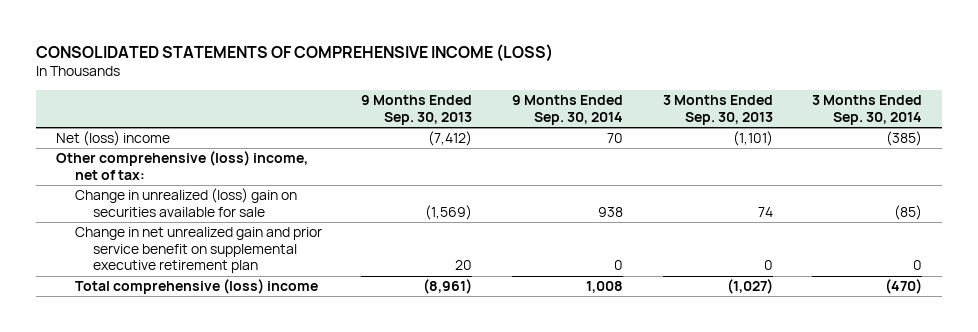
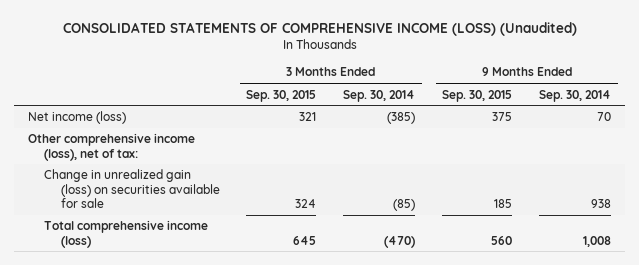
[36,43,554,62] CONSOLIDATED STATEMENTS OF COMPREHENSIVE INCOME (LOSS) -> [62,21,577,36] CONSOLIDATED STATEMENTS OF COMPREHENSIVE INCOME (LOSS) (Unaudited)
[361,95,473,126] 9 Months Ended Sep. 30, 2013 -> none
[662,95,773,126] 3 Months Ended Sep. 30, 2013 -> none
none -> [246,89,317,102] Sep. 30, 2015
none -> [442,89,513,102] Sep. 30, 2015
[74,227,322,274] Change in net unrealized gain and prior service benefit on supplemental executive retirement plan -> none
[56,131,171,147] Net (loss) income -> [27,111,126,125] Net income (loss)
[56,151,309,180] Other comprehensive (loss) income, net of tax: -> [27,133,195,161] Other comprehensive income (loss), net of tax:
[74,188,297,217] Change in unrealized (loss) gain on securities available for sale -> [44,169,220,208] Change in unrealized gain (loss) on securities available for sale
[74,279,318,295] Total comprehensive (loss) income -> [44,220,209,248] Total comprehensive income (loss)

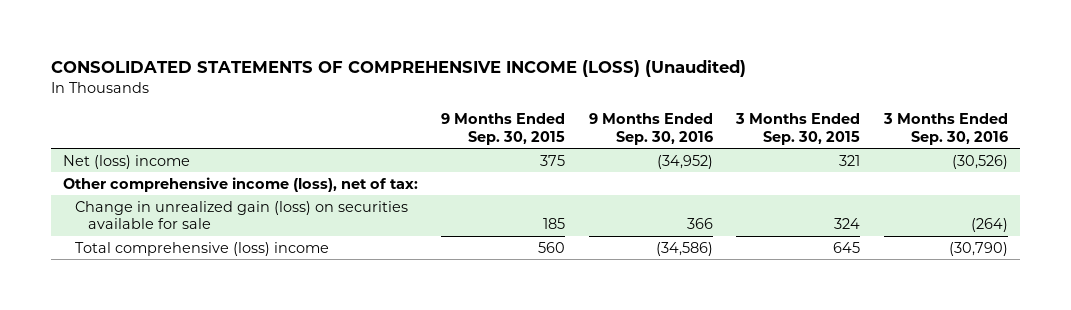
[343,89,416,102] Sep. 30, 2014 -> none
[539,89,612,102] Sep. 30, 2014 -> none
none -> [588,113,713,145] 9 Months Ended Sep. 30, 2016
none -> [883,113,1009,145] 3 Months Ended Sep. 30, 2016
[27,111,126,125] Net income (loss) -> [62,154,190,169] Net (loss) income
[44,220,209,248] Total comprehensive income (loss) -> [75,241,330,256] Total comprehensive (loss) income

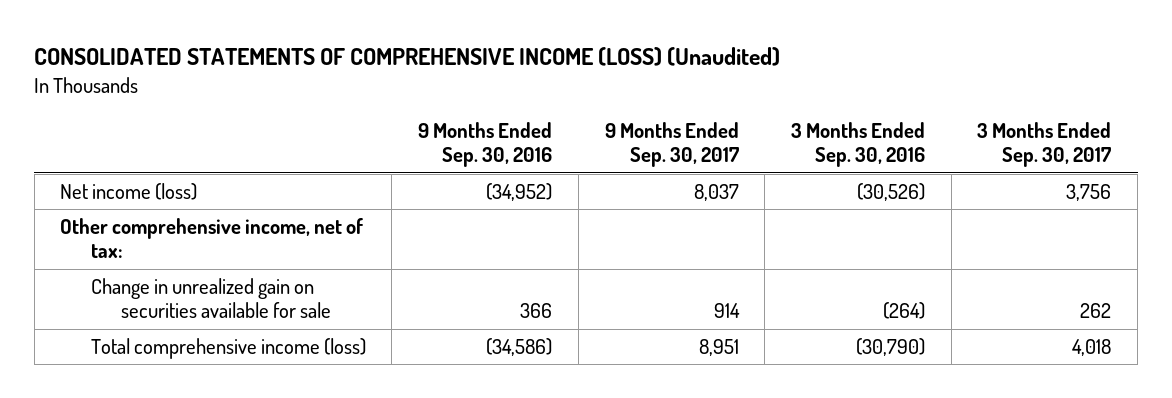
[441,113,566,145] 9 Months Ended Sep. 30, 2015 -> none
[735,113,861,145] 3 Months Ended Sep. 30, 2015 -> none
none -> [604,122,739,168] 9 Months Ended Sep. 30, 2017
none -> [977,122,1112,168] 3 Months Ended Sep. 30, 2017
[62,154,190,169] Net (loss) income -> [60,183,198,201] Net income (loss)
[62,176,418,192] Other comprehensive income (loss), net of tax: -> [60,218,364,259] Other comprehensive income, net of tax:
[75,200,409,230] Change in unrealized gain (loss) on securities available for sale -> [90,278,332,319] Change in unrealized gain on securities available for sale
[75,241,330,256] Total comprehensive (loss) income -> [90,338,366,360] Total comprehensive income (loss)

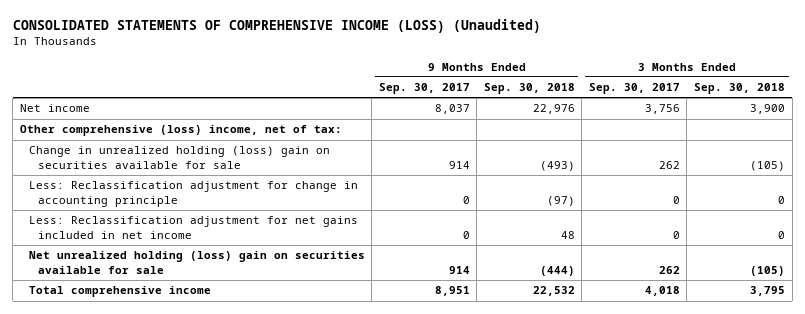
[418,122,553,168] 9 Months Ended Sep. 30, 2016 -> none
[790,122,925,168] 3 Months Ended Sep. 30, 2016 -> none
none -> [483,83,575,95] Sep. 30, 2018
none -> [693,83,785,95] Sep. 30, 2018
[60,183,198,201] Net income (loss) -> [19,104,90,113] Net income
[60,218,364,259] Other comprehensive income, net of tax: -> [19,125,342,137] Other comprehensive (loss) income, net of tax:
[90,278,332,319] Change in unrealized gain on securities available for sale -> [28,146,330,169] Change in unrealized holding (loss) gain on securities available for sale
none -> [28,181,358,207] Less: Reclassification adjustment for change in accounting principle
none -> [28,216,358,239] Less: Reclassification adjustment for net gains included in net income
none -> [28,251,365,274] Net unrealized holding (loss) gain on securities available for sale
[90,338,366,360] Total comprehensive income (loss) -> [28,286,211,298] Total comprehensive income

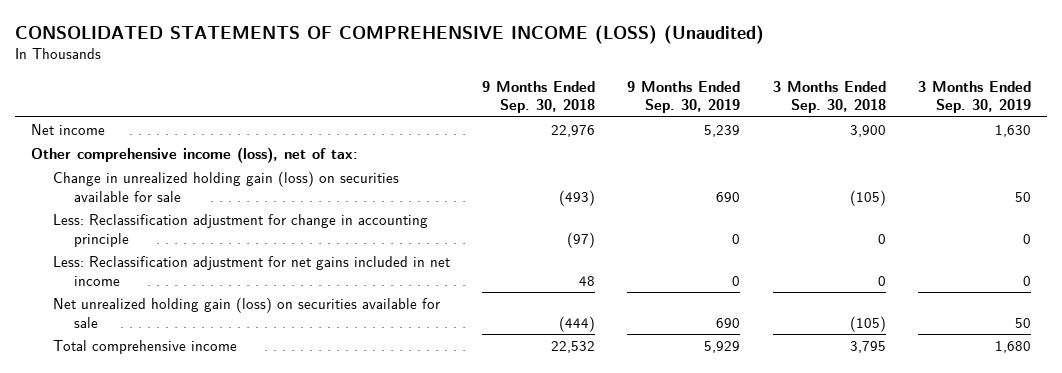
[378,83,470,95] Sep. 30, 2017 -> none
[588,83,680,95] Sep. 30, 2017 -> none
none -> [627,80,741,114] 9 Months Ended Sep. 30, 2019
none -> [917,80,1031,114] 3 Months Ended Sep. 30, 2019
[19,125,342,137] Other comprehensive (loss) income, net of tax: -> [31,147,359,164] Other comprehensive income (loss), net of tax:
[28,146,330,169] Change in unrealized holding (loss) gain on securities available for sale -> [52,171,399,202] Change in unrealized holding gain (loss) on securities available for sale
[28,251,365,274] Net unrealized holding (loss) gain on securities available for sale -> [52,297,440,328] Net unrealized holding gain (loss) on securities available for sale

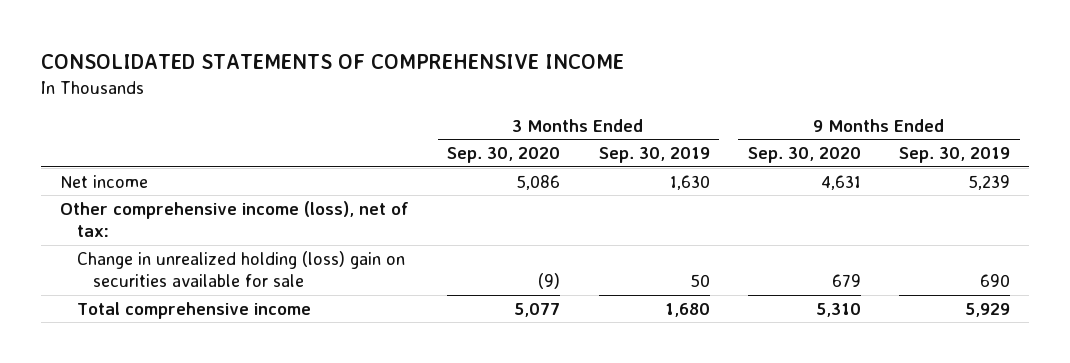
[15,24,765,44] CONSOLIDATED STATEMENTS OF COMPREHENSIVE INCOME (LOSS) (Unaudited) -> [40,54,624,70] CONSOLIDATED STATEMENTS OF COMPREHENSIVE INCOME
[481,80,595,114] 9 Months Ended Sep. 30, 2018 -> none
[772,80,886,114] 3 Months Ended Sep. 30, 2018 -> none
none -> [447,147,561,164] Sep. 30, 2020
none -> [747,147,861,164] Sep. 30, 2020
[52,214,428,247] Less: Reclassification adjustment for change in accounting principle -> none
[52,256,450,286] Less: Reclassification adjustment for net gains included in net income -> none
[52,297,440,328] Net unrealized holding gain (loss) on securities available for sale -> none
[52,171,399,202] Change in unrealized holding gain (loss) on securities available for sale -> [76,250,405,288] Change in unrealized holding (loss) gain on securities available for sale

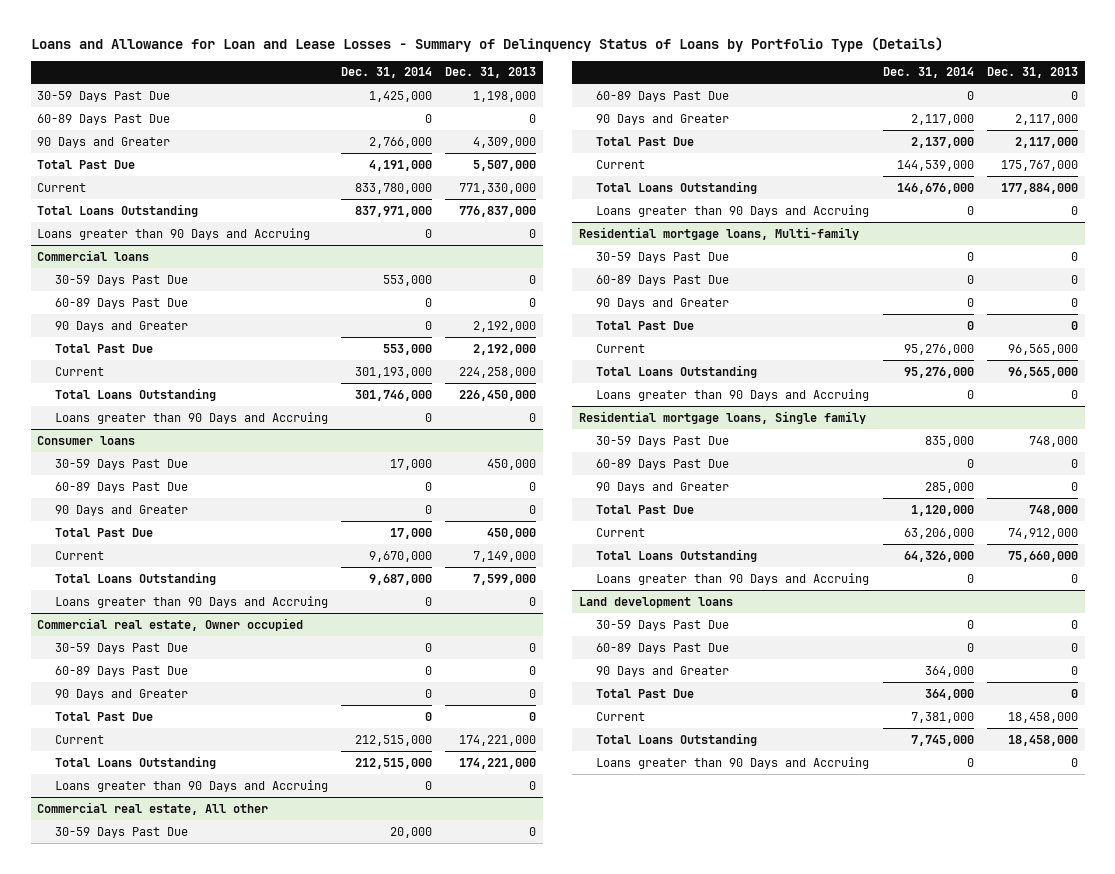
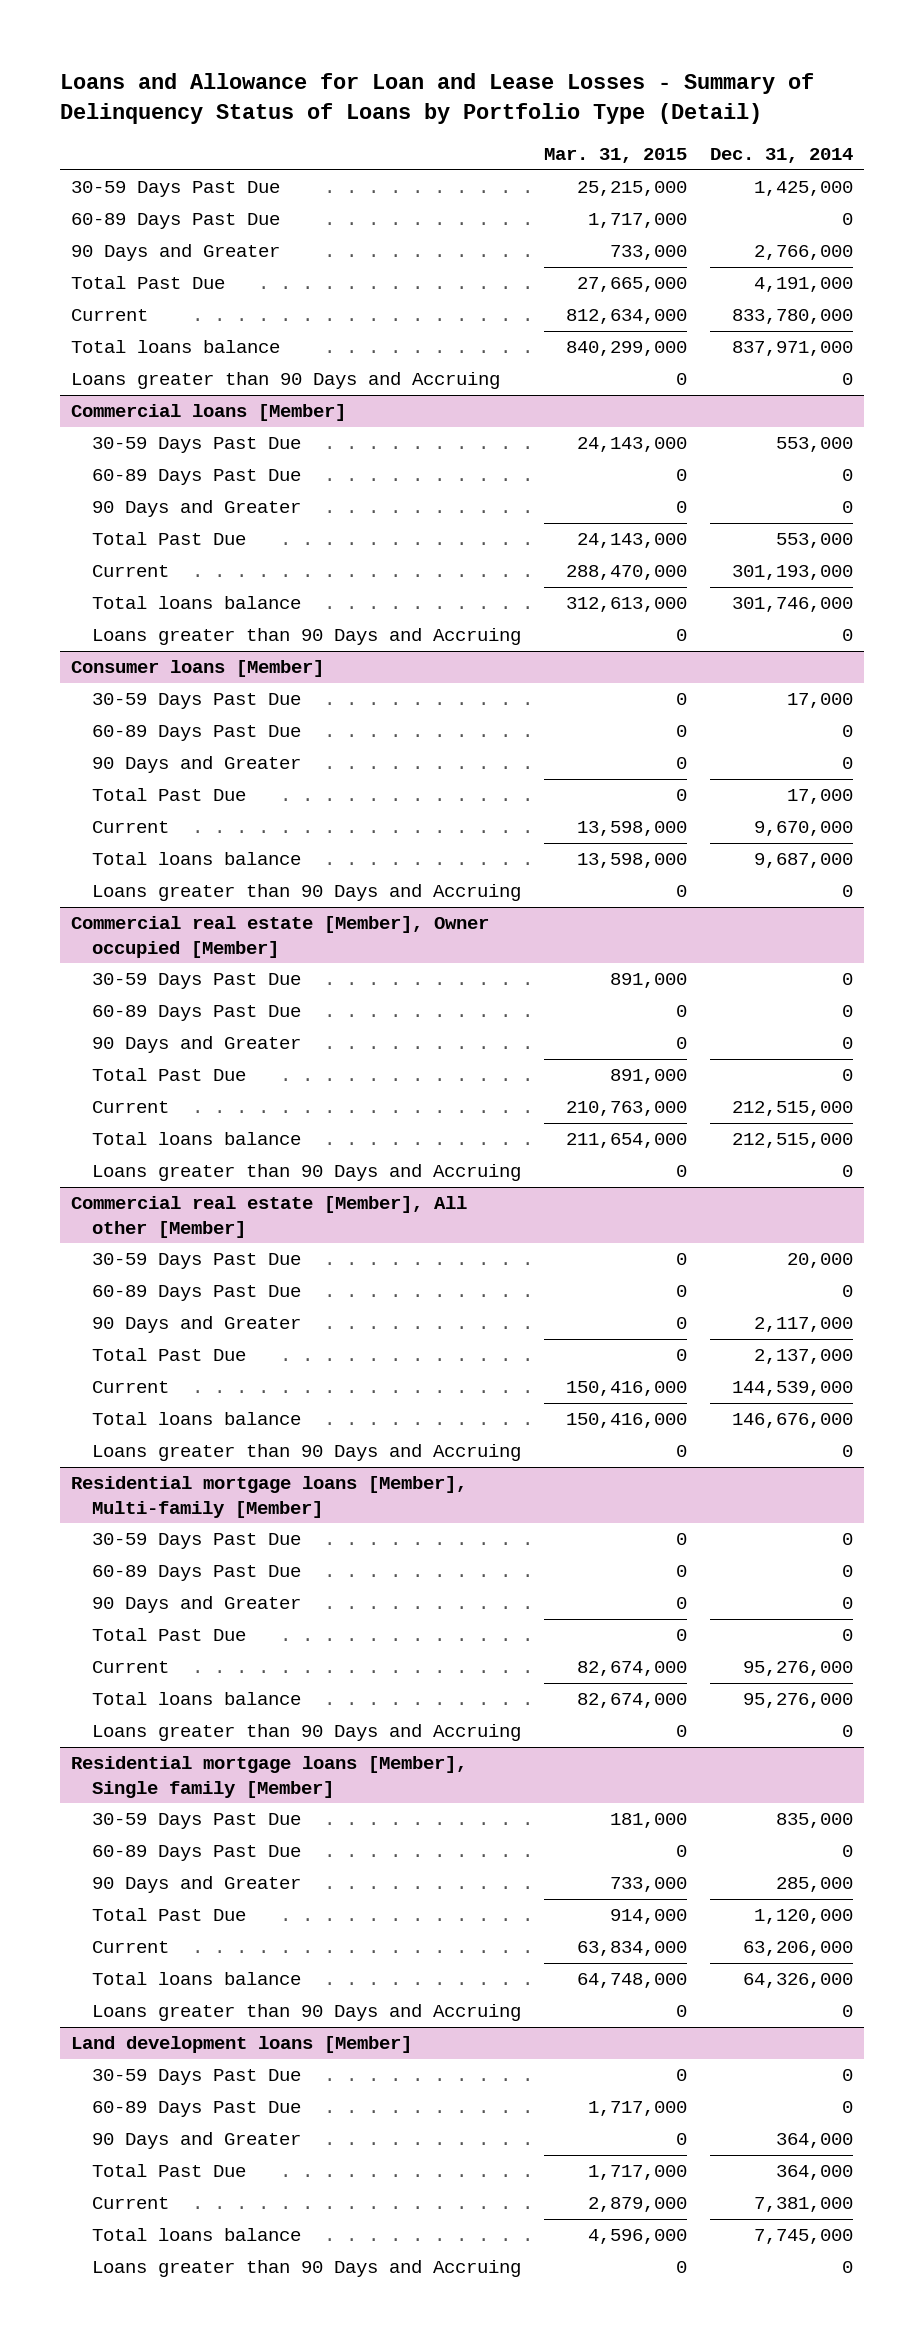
[30,37,943,53] Loans and Allowance for Loan and Lease Losses - Summary of Delinquency Status of Loans by Portfolio Type (Details) -> [59,73,814,124] Loans and Allowance for Loan and Lease Losses - Summary of Delinquency Status of Loans by Portfolio Type (Detail)
[445,67,537,79] Dec. 31, 2013 -> none
none -> [544,148,688,164] Mar. 31, 2015
[37,203,199,217] Total Loans Outstanding -> [70,340,280,354] Total loans balance
[37,249,150,261] Commercial loans -> [70,404,346,422] Commercial loans [Member]
[54,387,216,401] Total Loans Outstanding -> [92,596,302,610] Total loans balance
[37,435,136,445] Consumer loans -> [70,660,324,678] Consumer loans [Member]
[54,571,216,585] Total Loans Outstanding -> [92,852,302,866] Total loans balance
[37,617,304,631] Commercial real estate, Owner occupied -> [70,916,489,958] Commercial real estate [Member], Owner occupied [Member]
[54,755,216,769] Total Loans Outstanding -> [92,1132,302,1146] Total loans balance
[37,801,269,815] Commercial real estate, All other -> [70,1196,467,1238] Commercial real estate [Member], All other [Member]
[596,180,758,194] Total Loans Outstanding -> [92,1412,302,1426] Total loans balance
[579,226,860,240] Residential mortgage loans, Multi-family -> [70,1476,467,1518] Residential mortgage loans [Member], Multi-family [Member]
[596,364,758,378] Total Loans Outstanding -> [92,1692,302,1706] Total loans balance
[579,410,867,424] Residential mortgage loans, Single family -> [70,1756,467,1798] Residential mortgage loans [Member], Single family [Member]
[596,548,758,562] Total Loans Outstanding -> [92,1972,302,1986] Total loans balance
[579,596,734,608] Land development loans -> [70,2036,412,2054] Land development loans [Member]
[596,732,758,746] Total Loans Outstanding -> [92,2228,302,2242] Total loans balance

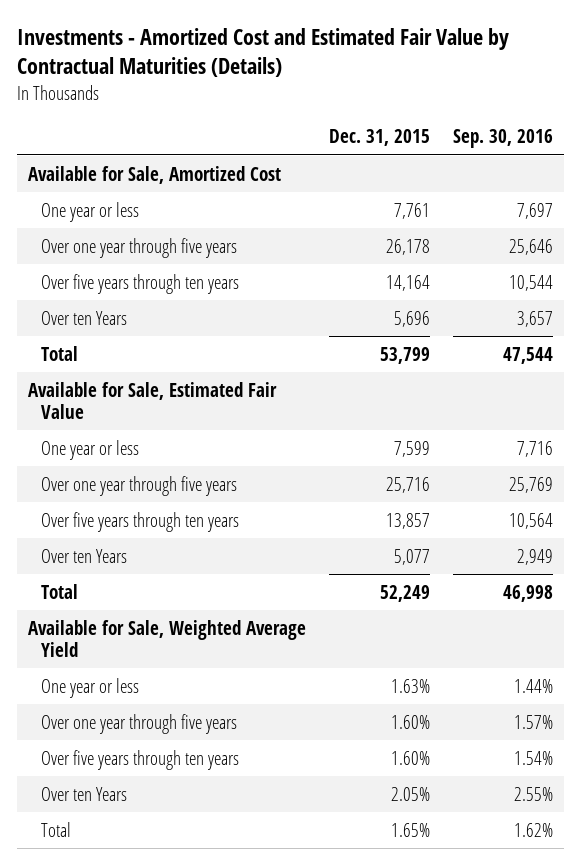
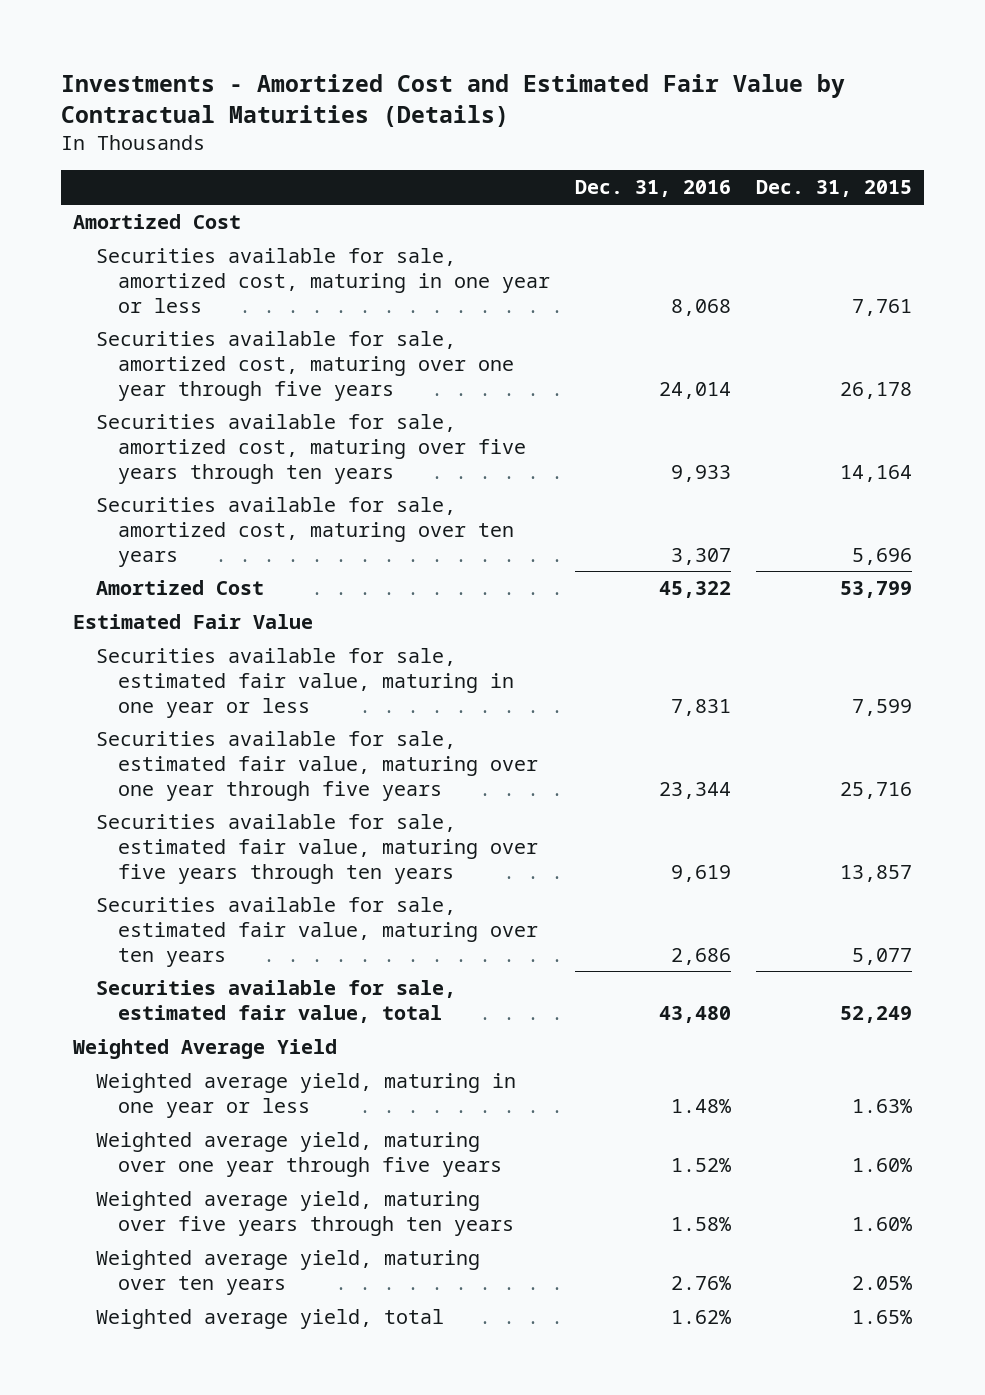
[452,129,553,149] Sep. 30, 2016 -> none
none -> [575,180,732,198] Dec. 31, 2016
[27,165,281,184] Available for Sale, Amortized Cost -> [73,214,242,230] Amortized Cost
[41,201,140,222] One year or less -> [95,248,551,313] Securities available for sale, amortized cost, maturing in one year or less
[41,237,238,258] Over one year through five years -> [95,331,515,401] Securities available for sale, amortized cost, maturing over one year through five years
[41,273,240,294] Over five years through ten years -> [95,414,527,484] Securities available for sale, amortized cost, maturing over five years through ten years
[41,310,128,325] Over ten Years -> [95,497,515,567] Securities available for sale, amortized cost, maturing over ten years
[41,345,79,361] Total -> [95,580,264,596] Amortized Cost
[27,381,277,419] Available for Sale, Estimated Fair Value -> [73,614,314,630] Estimated Fair Value
[41,439,140,460] One year or less -> [95,648,515,718] Securities available for sale, estimated fair value, maturing in one year or less
[41,475,238,496] Over one year through five years -> [95,731,539,801] Securities available for sale, estimated fair value, maturing over one year through five years
[41,511,240,532] Over five years through ten years -> [95,814,539,884] Securities available for sale, estimated fair value, maturing over five years through ten years
[41,548,128,563] Over ten Years -> [95,897,539,967] Securities available for sale, estimated fair value, maturing over ten years
[41,583,79,599] Total -> [95,980,456,1023] Securities available for sale, estimated fair value, total
[27,619,306,657] Available for Sale, Weighted Average Yield -> [73,1039,338,1060] Weighted Average Yield
[41,677,140,698] One year or less -> [95,1073,516,1118] Weighted average yield, maturing in one year or less
[41,713,238,734] Over one year through five years -> [95,1132,503,1177] Weighted average yield, maturing over one year through five years
[41,749,240,770] Over five years through ten years -> [95,1191,515,1236] Weighted average yield, maturing over five years through ten years
[41,786,128,801] Over ten Years -> [95,1250,480,1295] Weighted average yield, maturing over ten years
[41,821,72,837] Total -> [95,1309,444,1330] Weighted average yield, total

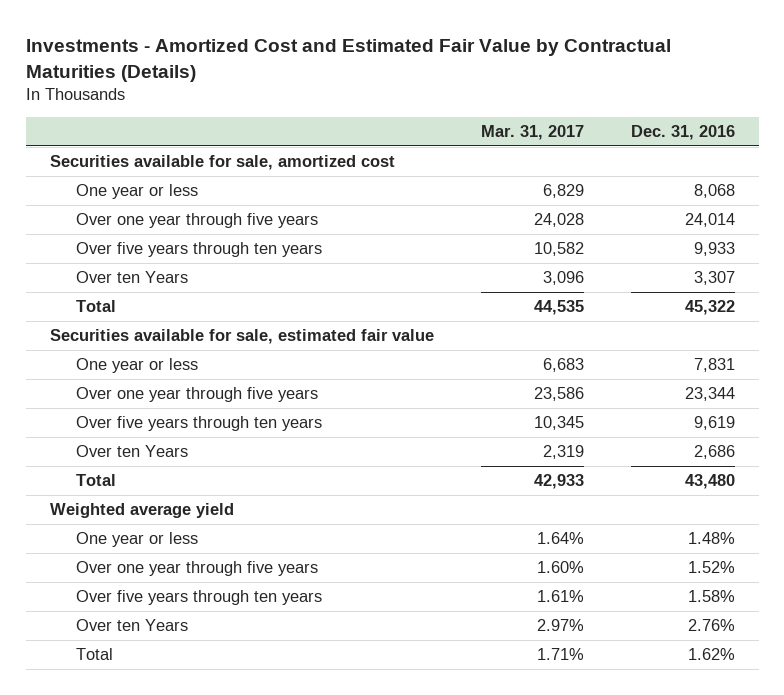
[755,180,912,198] Dec. 31, 2015 -> none
none -> [480,125,584,141] Mar. 31, 2017
[73,214,242,230] Amortized Cost -> [49,155,395,171] Securities available for sale, amortized cost
[95,248,551,313] Securities available for sale, amortized cost, maturing in one year or less -> [76,184,199,200] One year or less
[95,331,515,401] Securities available for sale, amortized cost, maturing over one year through five years -> [76,213,319,229] Over one year through five years
[95,414,527,484] Securities available for sale, amortized cost, maturing over five years through ten years -> [76,242,323,258] Over five years through ten years
[95,497,515,567] Securities available for sale, amortized cost, maturing over ten years -> [76,271,189,284] Over ten Years
[95,580,264,596] Amortized Cost -> [76,300,117,313] Total
[73,614,314,630] Estimated Fair Value -> [49,329,434,345] Securities available for sale, estimated fair value
[95,648,515,718] Securities available for sale, estimated fair value, maturing in one year or less -> [76,358,199,374] One year or less
[95,731,539,801] Securities available for sale, estimated fair value, maturing over one year through five years -> [76,387,319,403] Over one year through five years
[95,814,539,884] Securities available for sale, estimated fair value, maturing over five years through ten years -> [76,416,323,432] Over five years through ten years
[95,897,539,967] Securities available for sale, estimated fair value, maturing over ten years -> [76,445,189,458] Over ten Years
[95,980,456,1023] Securities available for sale, estimated fair value, total -> [76,474,117,487] Total
[73,1039,338,1060] Weighted Average Yield -> [49,503,234,519] Weighted average yield
[95,1073,516,1118] Weighted average yield, maturing in one year or less -> [76,532,199,548] One year or less
[95,1132,503,1177] Weighted average yield, maturing over one year through five years -> [76,561,319,577] Over one year through five years
[95,1191,515,1236] Weighted average yield, maturing over five years through ten years -> [76,590,323,606] Over five years through ten years
[95,1250,480,1295] Weighted average yield, maturing over ten years -> [76,619,189,632] Over ten Years
[95,1309,444,1330] Weighted average yield, total -> [76,648,114,661] Total

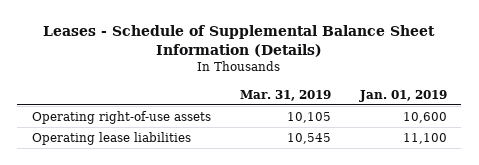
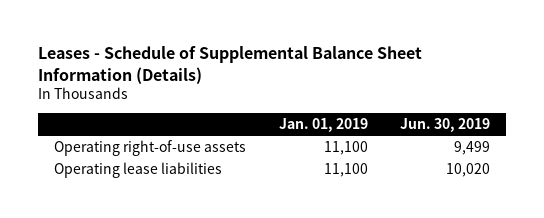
[239,89,331,101] Mar. 31, 2019 -> none
none -> [400,118,491,133] Jun. 30, 2019
[402,112,447,124] 10,600 -> [323,141,368,156] 11,100

